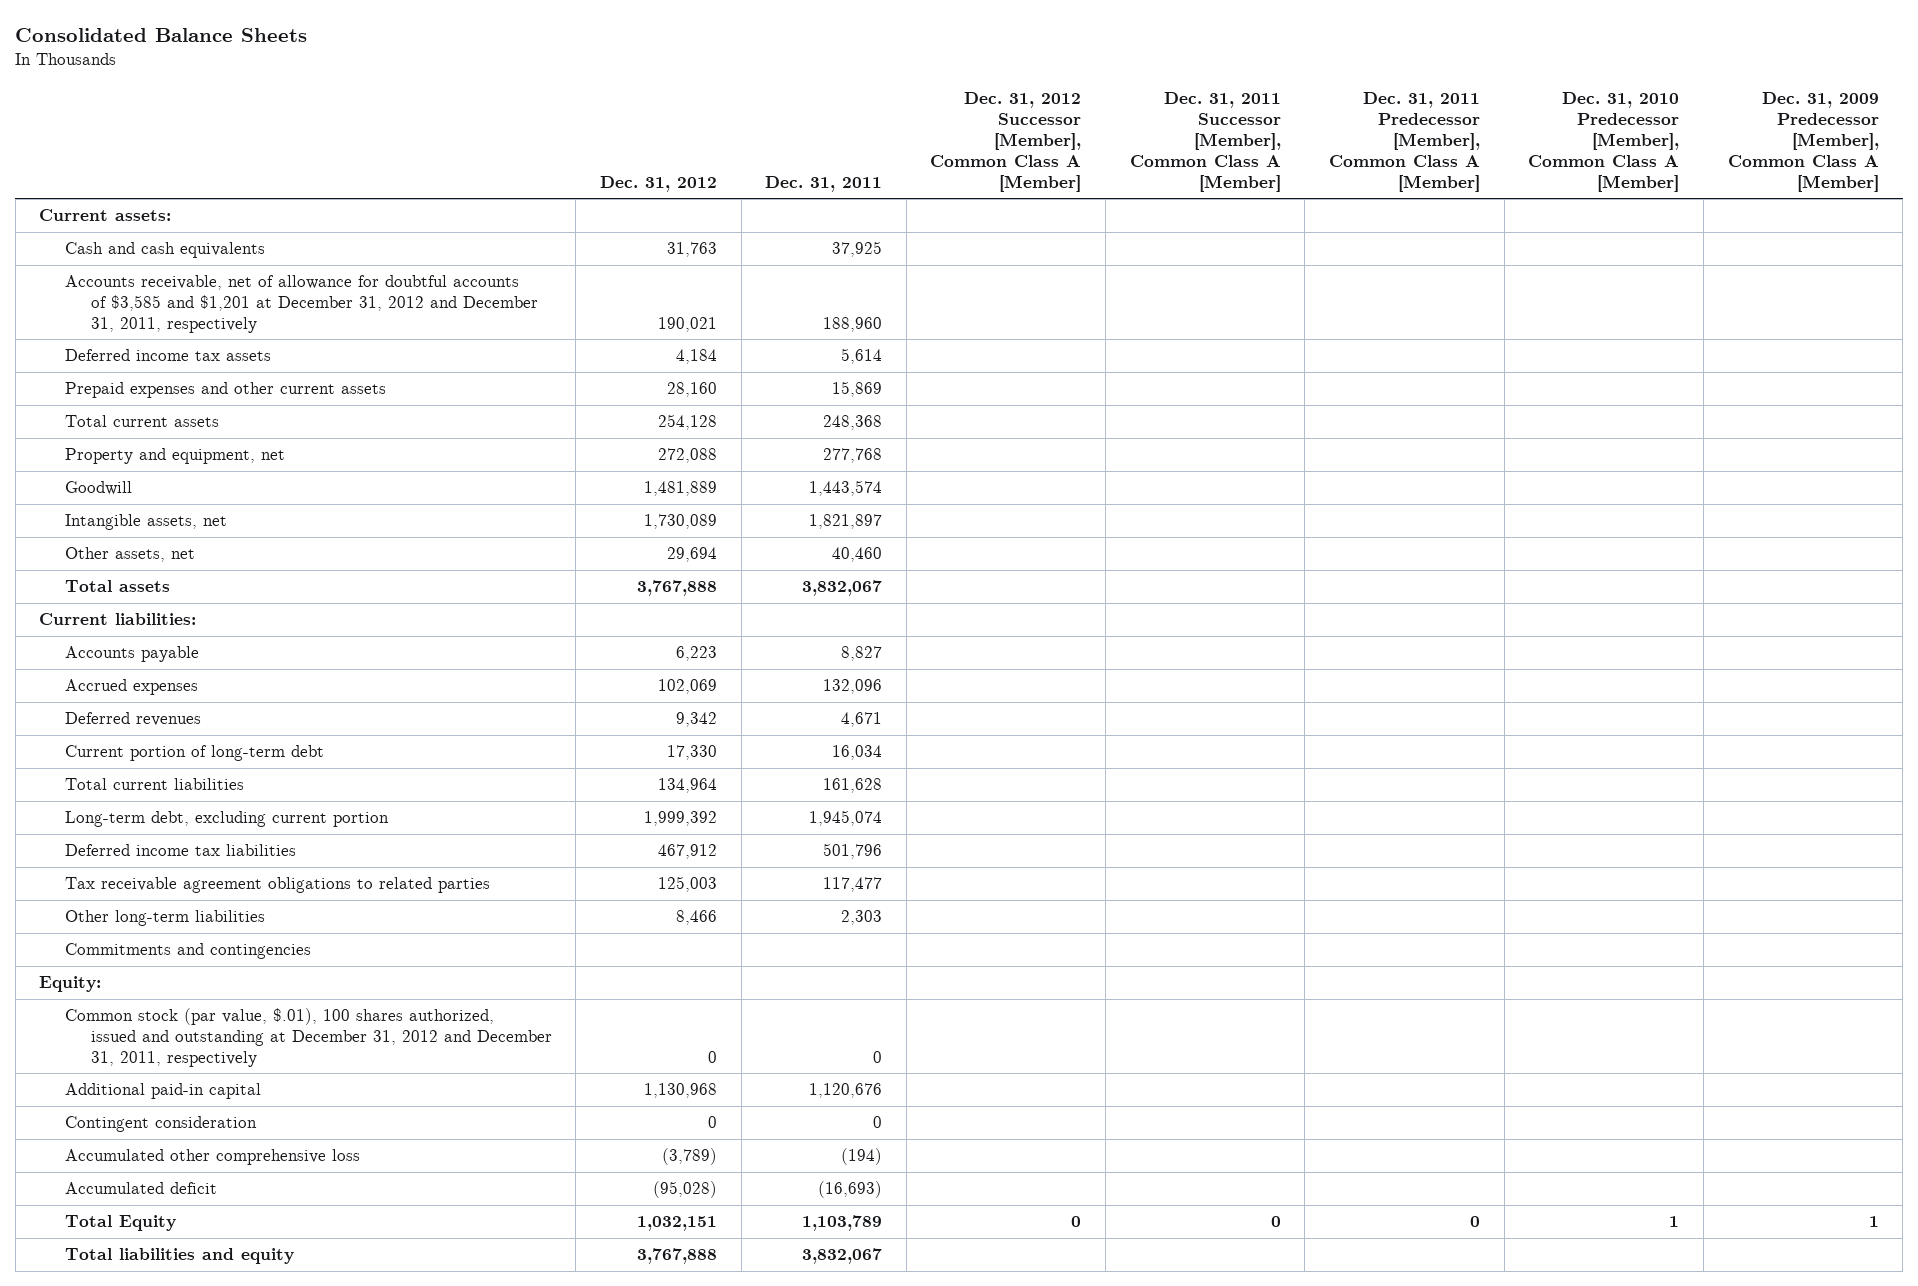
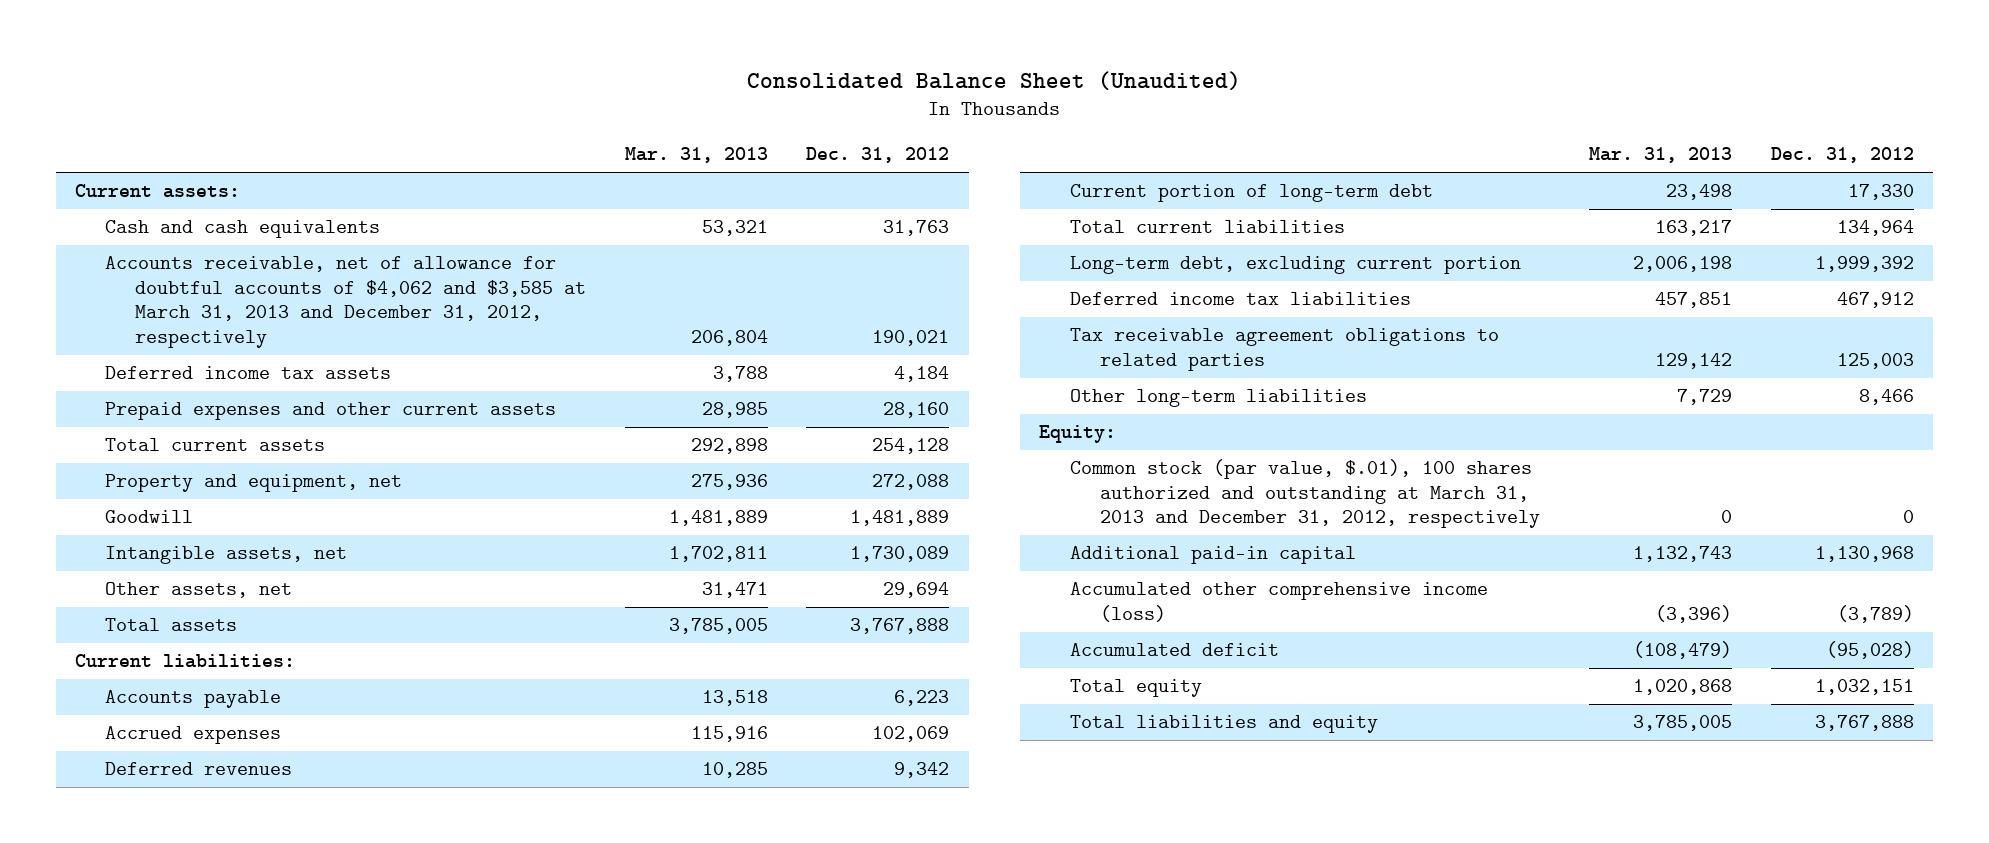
[15,27,308,42] Consolidated Balance Sheets -> [747,70,1242,90] Consolidated Balance Sheet (Unaudited)
[765,175,883,192] Dec. 31, 2011 -> none
[930,92,1082,192] Dec. 31, 2012 Successor [Member], Common Class A [Member] -> none
[1129,92,1281,192] Dec. 31, 2011 Successor [Member], Common Class A [Member] -> none
[1329,92,1481,192] Dec. 31, 2011 Predecessor [Member], Common Class A [Member] -> none
[1528,92,1680,192] Dec. 31, 2010 Predecessor [Member], Common Class A [Member] -> none
[1727,92,1879,192] Dec. 31, 2009 Predecessor [Member], Common Class A [Member] -> none
none -> [624,147,768,164] Mar. 31, 2013
[64,275,538,333] Accounts receivable, net of allowance for doubtful accounts of $3,585 and $1,201 at December 31, 2012 and December 31, 2011, respectively -> [105,256,587,348] Accounts receivable, net of allowance for doubtful accounts of $4,062 and $3,585 at March 31, 2013 and December 31, 2012, respectively
[64,943,311,960] Commitments and contingencies -> none
[64,1008,552,1067] Common stock (par value, $.01), 100 shares authorized, issued and outstanding at December 31, 2012 and December 31, 2011, respectively -> [1069,459,1540,529] Common stock (par value, $.01), 100 shares authorized and outstanding at March 31, 2013 and December 31, 2012, respectively
[64,1116,257,1133] Contingent consideration -> none
[64,1149,360,1166] Accumulated other comprehensive loss -> [1069,582,1488,622] Accumulated other comprehensive income (loss)
[64,1215,176,1232] Total Equity -> [1069,679,1202,698] Total equity

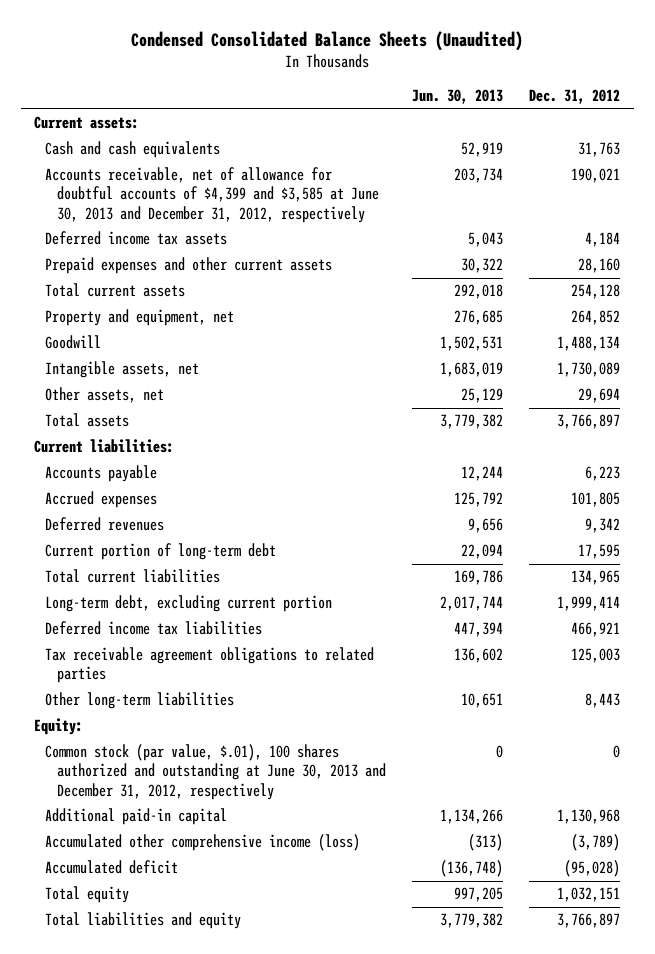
[747,70,1242,90] Consolidated Balance Sheet (Unaudited) -> [131,30,524,51] Condensed Consolidated Balance Sheets (Unaudited)
[624,147,768,164] Mar. 31, 2013 -> none
none -> [412,89,504,105] Jun. 30, 2013
[105,256,587,348] Accounts receivable, net of allowance for doubtful accounts of $4,062 and $3,585 at March 31, 2013 and December 31, 2012, respectively -> [45,167,379,223] Accounts receivable, net of allowance for doubtful accounts of $4,399 and $3,585 at June 30, 2013 and December 31, 2012, respectively
[872,474,950,491] 272,088 -> [571,310,621,326] 264,852
[850,510,950,527] 1,481,889 -> [557,336,621,352] 1,488,134
[850,618,950,635] 3,767,888 -> [557,414,621,430] 3,766,897
[872,726,950,743] 102,069 -> [571,492,621,508] 101,805
[1847,184,1914,201] 17,330 -> [578,544,621,560] 17,595
[1836,220,1914,237] 134,964 -> [571,570,621,586] 134,965
[1814,256,1914,273] 1,999,392 -> [557,596,621,612] 1,999,414
[1836,292,1914,309] 467,912 -> [571,622,621,638] 466,921
[1858,389,1914,406] 8,466 -> [585,693,621,709] 8,443
[1069,459,1540,529] Common stock (par value, $.01), 100 shares authorized and outstanding at March 31, 2013 and December 31, 2012, respectively -> [45,744,386,800] Common stock (par value, $.01), 100 shares authorized and outstanding at June 30, 2013 and December 31, 2012, respectively
[1814,715,1914,732] 3,767,888 -> [557,913,621,929] 3,766,897

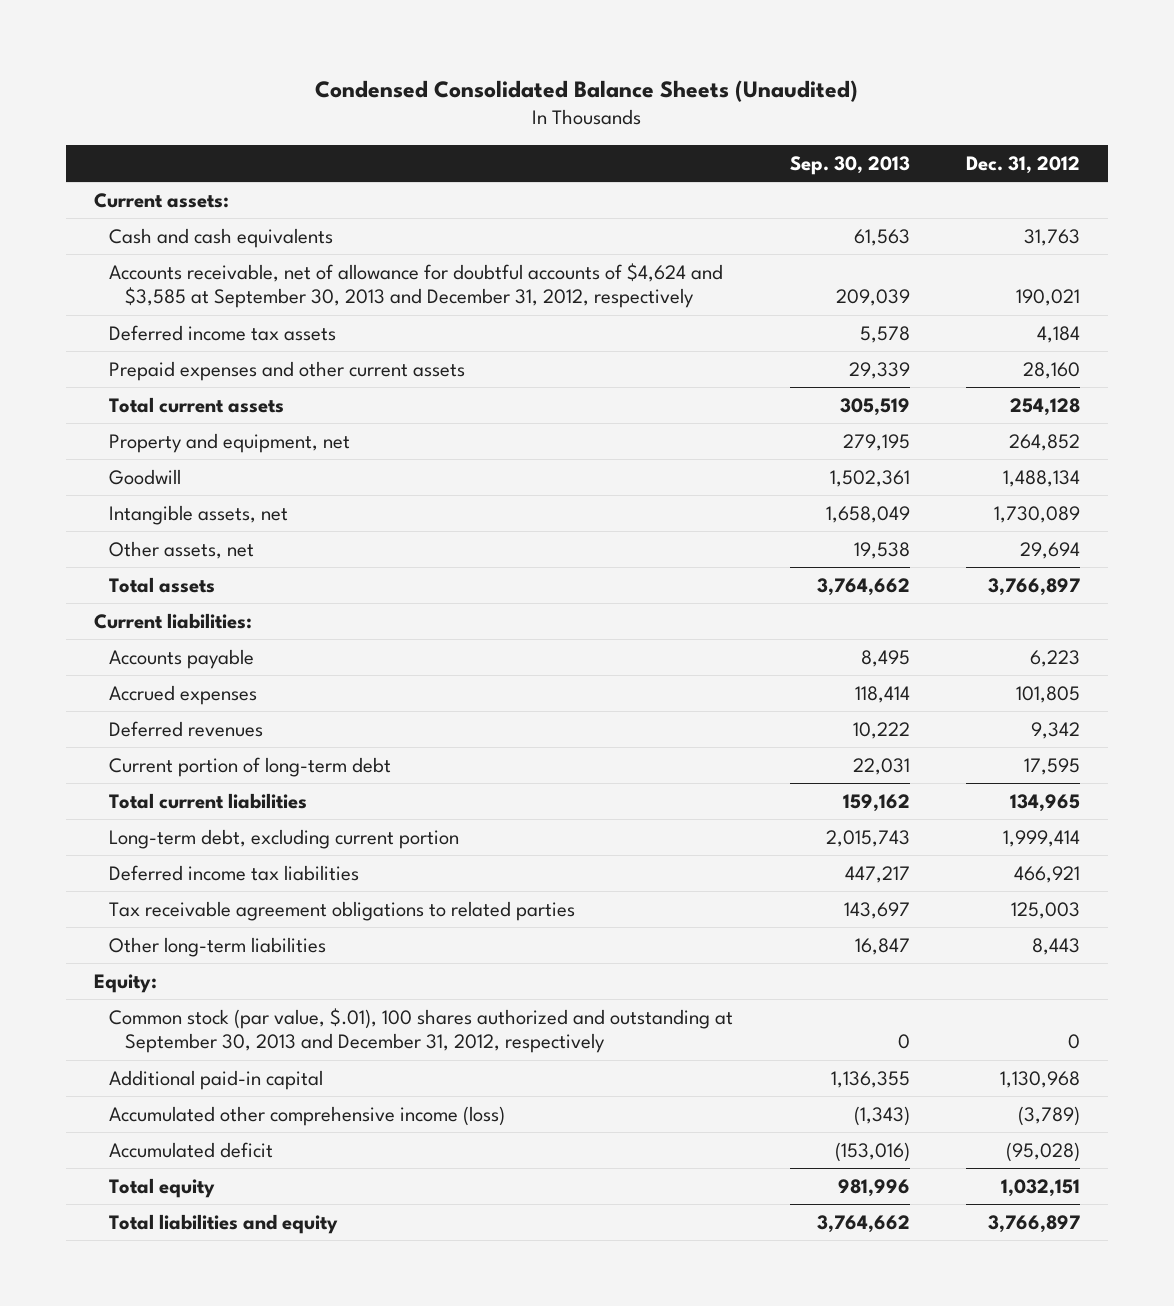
[412,89,504,105] Jun. 30, 2013 -> none
none -> [789,155,910,175] Sep. 30, 2013
[45,167,379,223] Accounts receivable, net of allowance for doubtful accounts of $4,399 and $3,585 at June 30, 2013 and December 31, 2012, respectively -> [109,262,724,309] Accounts receivable, net of allowance for doubtful accounts of $4,624 and $3,585 at September 30, 2013 and December 31, 2012, respectively
[45,744,386,800] Common stock (par value, $.01), 100 shares authorized and outstanding at June 30, 2013 and December 31, 2012, respectively -> [109,1007,734,1054] Common stock (par value, $.01), 100 shares authorized and outstanding at September 30, 2013 and December 31, 2012, respectively

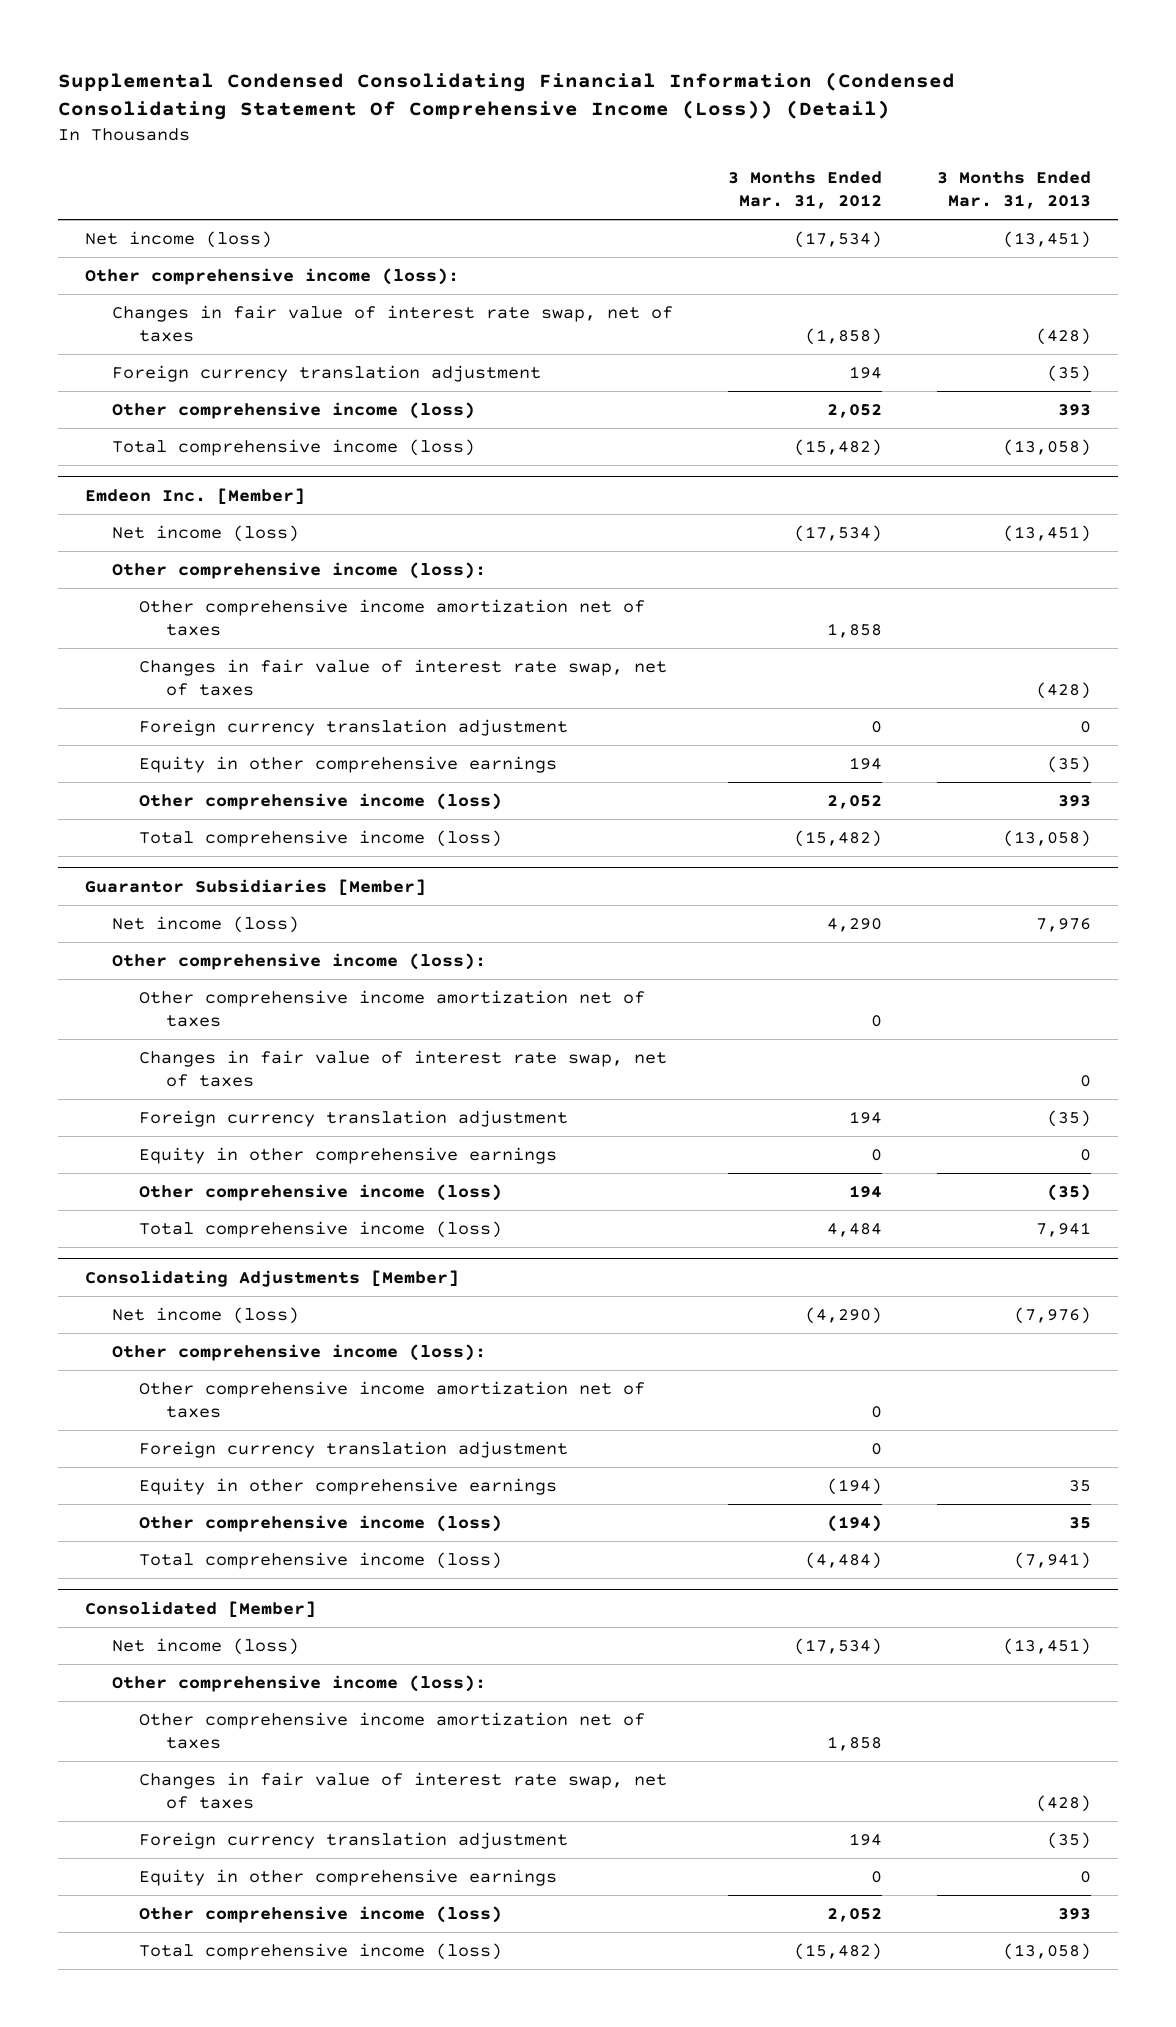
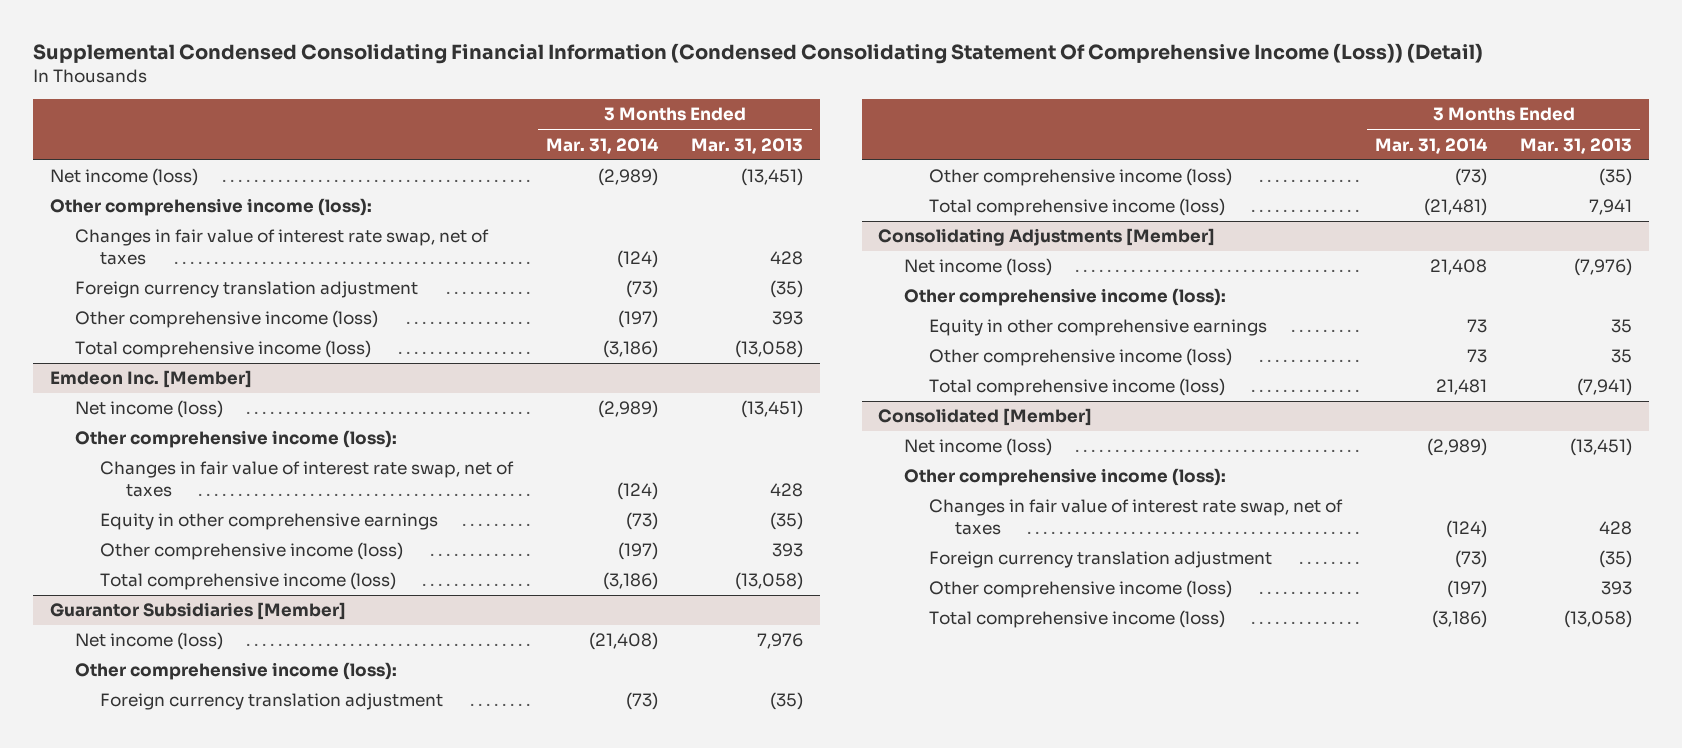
[728,170,883,209] 3 Months Ended Mar. 31, 2012 -> none
none -> [546,137,660,154] Mar. 31, 2014
[1035,328,1091,346] (428) -> [770,251,804,266] 428
[138,599,645,637] Other comprehensive income amortization net of taxes -> none
[138,719,568,737] Foreign currency translation adjustment -> none
[1035,682,1091,700] (428) -> [770,483,804,498] 428
[138,990,645,1028] Other comprehensive income amortization net of taxes -> none
[138,1050,667,1088] Changes in fair value of interest rate swap, net of taxes -> none
[138,1147,557,1165] Equity in other comprehensive earnings -> none
[138,1381,645,1419] Other comprehensive income amortization net of taxes -> none
[138,1441,568,1459] Foreign currency translation adjustment -> none
[138,1712,645,1750] Other comprehensive income amortization net of taxes -> none
[1035,1795,1091,1813] (428) -> [1599,521,1633,536] 428
[138,1869,557,1887] Equity in other comprehensive earnings -> none

